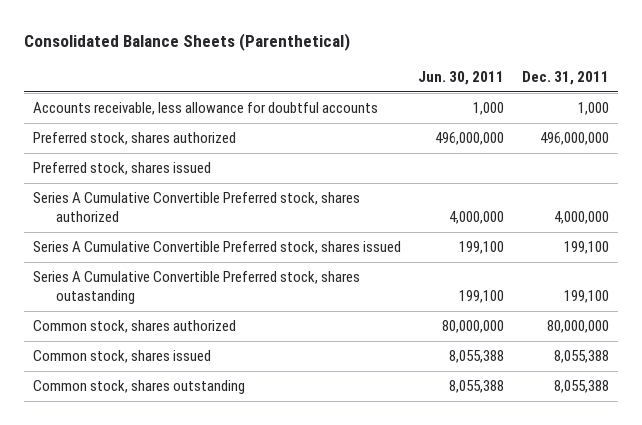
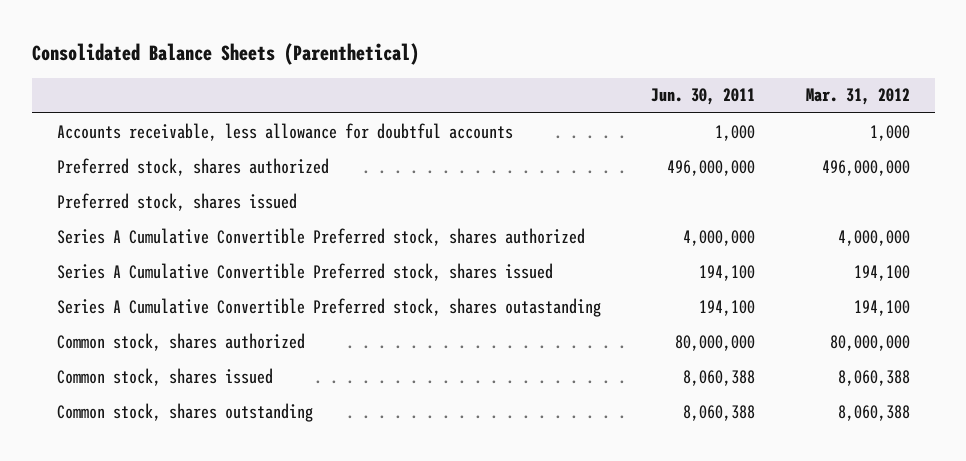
[522,71,610,86] Dec. 31, 2011 -> none
none -> [805,88,910,106] Mar. 31, 2012
[459,241,505,255] 199,100 -> [699,264,756,281] 194,100
[459,290,505,304] 199,100 -> [699,299,756,316] 194,100
[449,350,505,364] 8,055,388 -> [683,369,756,386] 8,060,388
[449,380,505,394] 8,055,388 -> [683,404,756,421] 8,060,388

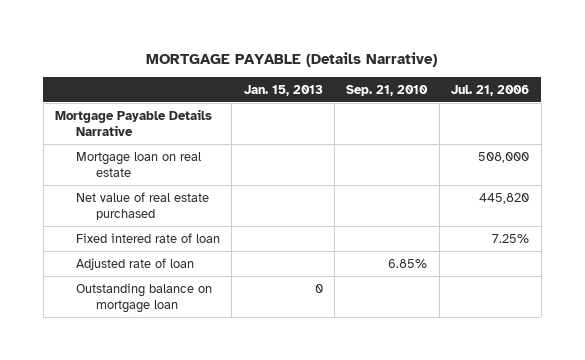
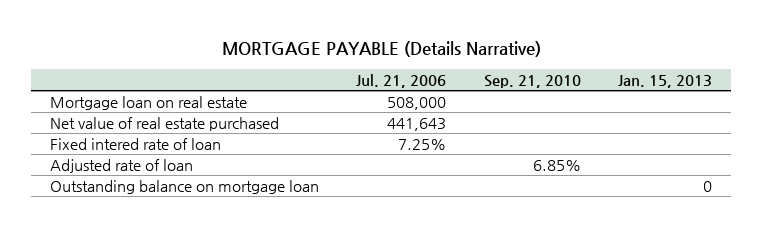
[55,109,213,136] Mortgage Payable Details Narrative -> none
[479,193,530,205] 445,820 -> [387,117,447,131] 441,643

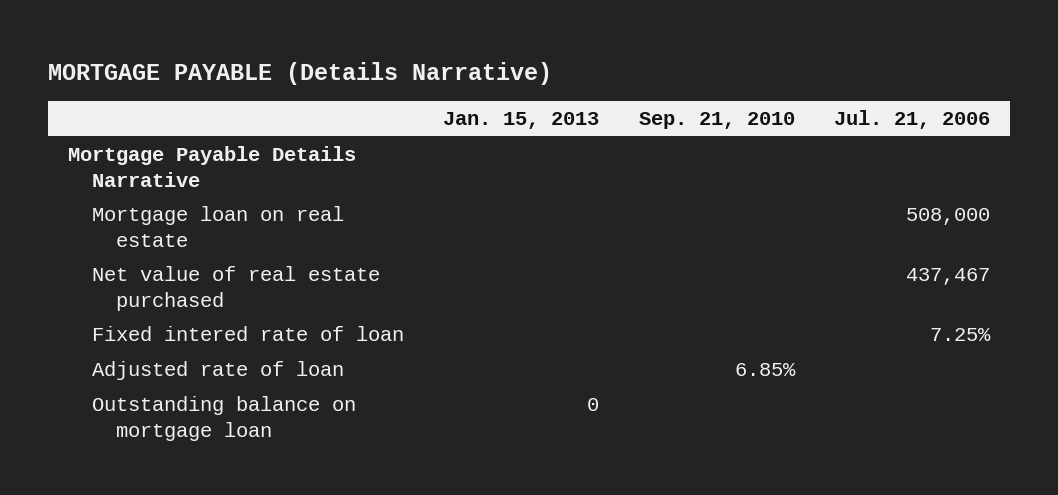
none -> [67,146,356,187] Mortgage Payable Details Narrative
[387,117,447,131] 441,643 -> [906,268,991,286] 437,467

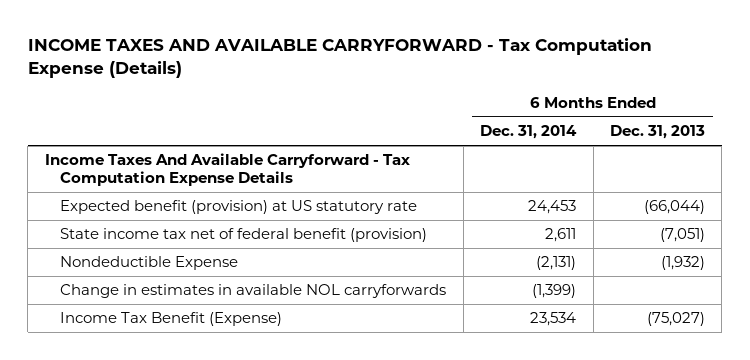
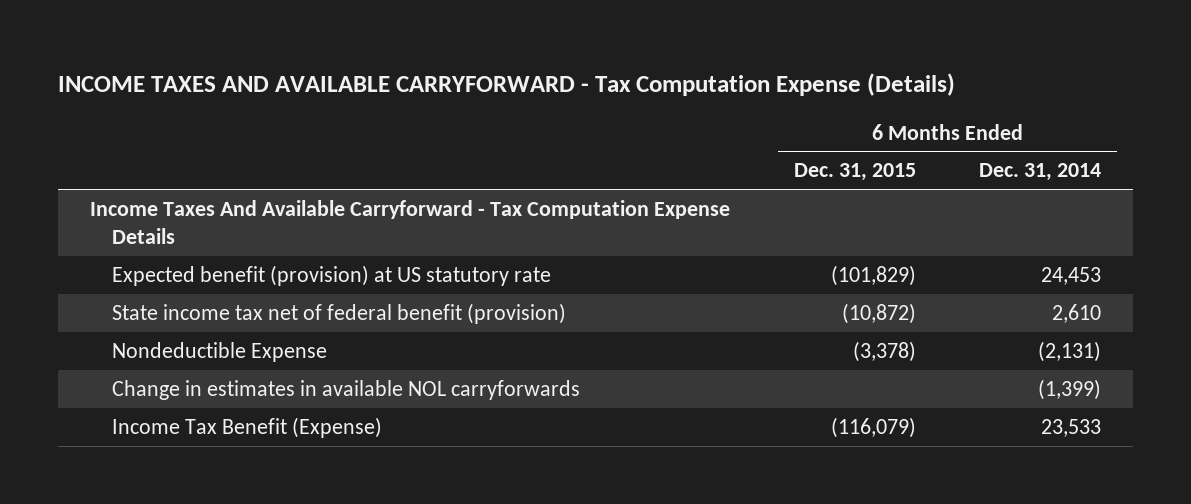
[610,125,706,140] Dec. 31, 2013 -> none
none -> [793,163,916,182] Dec. 31, 2015
[545,228,577,243] 2,611 -> [1052,304,1102,324] 2,610
[530,312,577,327] 23,534 -> [1041,419,1102,438] 23,533

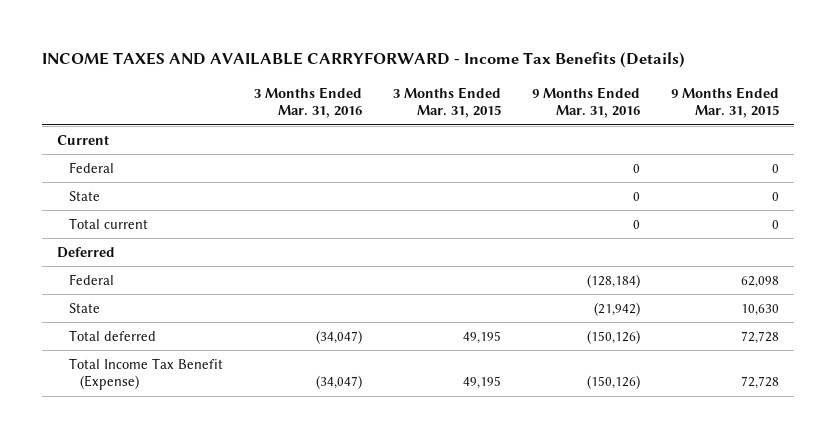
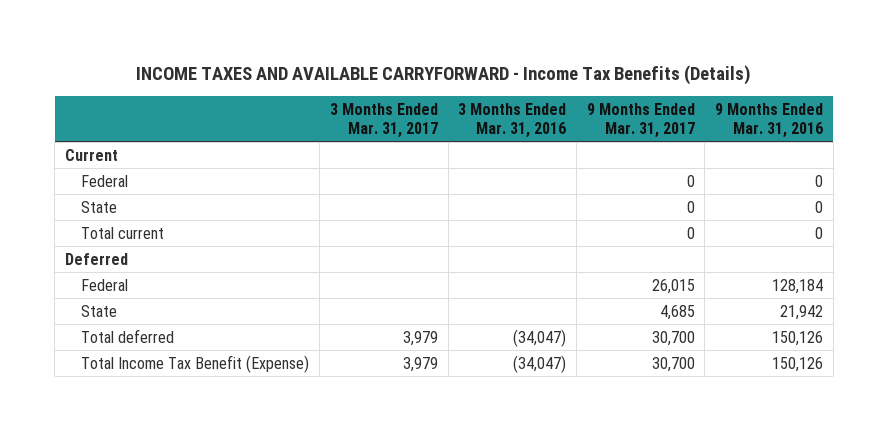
[392,86,501,119] 3 Months Ended Mar. 31, 2015 -> none
[670,86,779,119] 9 Months Ended Mar. 31, 2015 -> none
none -> [329,102,438,139] 3 Months Ended Mar. 31, 2017
none -> [586,102,695,139] 9 Months Ended Mar. 31, 2017
[586,273,640,288] (128,184) -> [772,278,824,294] 128,184
[593,301,640,316] (21,942) -> [780,304,824,320] 21,942
[586,329,640,344] (150,126) -> [772,330,824,346] 150,126
[586,375,640,390] (150,126) -> [772,356,824,372] 150,126

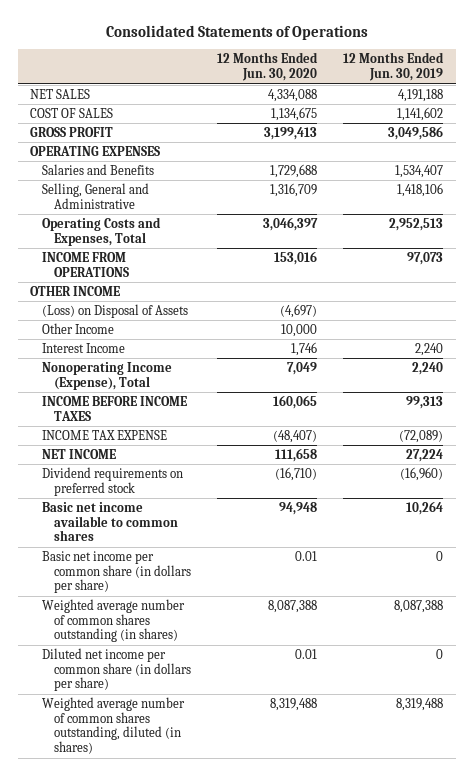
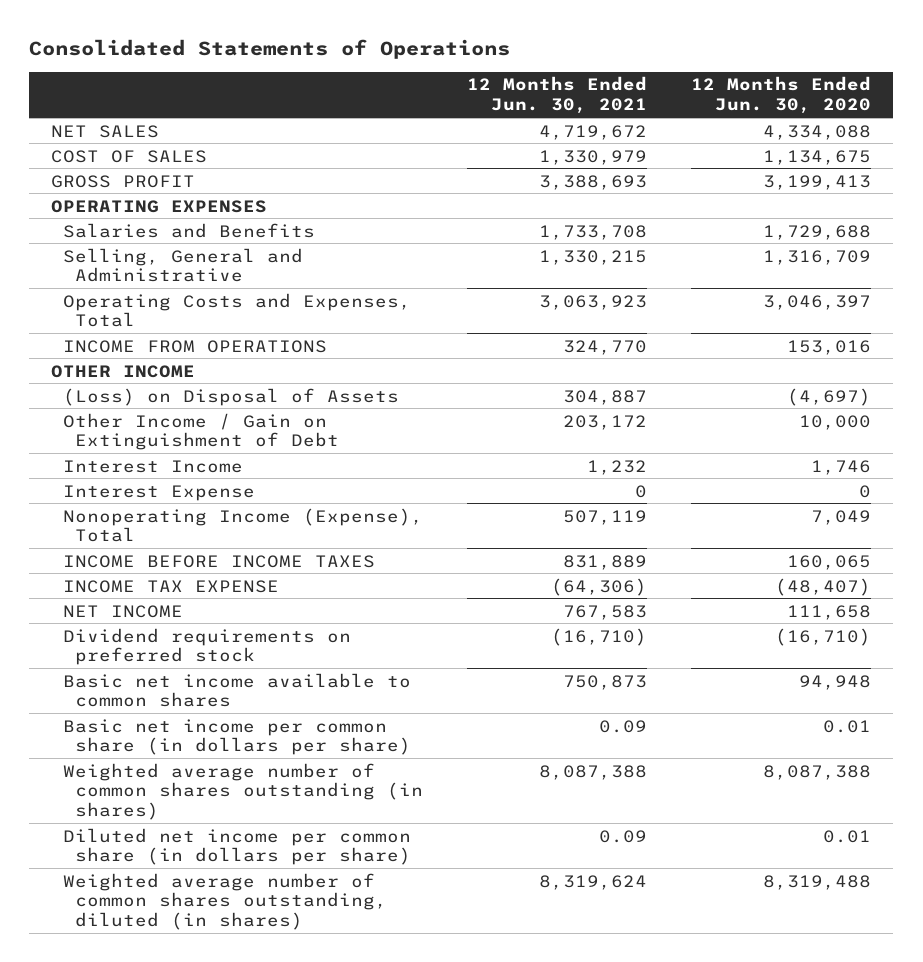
[342,52,444,82] 12 Months Ended Jun. 30, 2019 -> none
none -> [467,76,648,115] 12 Months Ended Jun. 30, 2021
[42,322,115,334] Other Income -> [63,412,339,451] Other Income / Gain on Extinguishment of Debt
none -> [63,484,256,501] Interest Expense

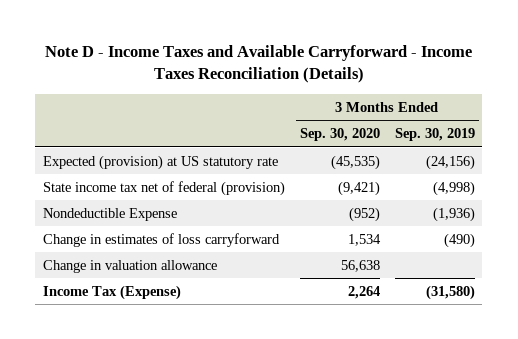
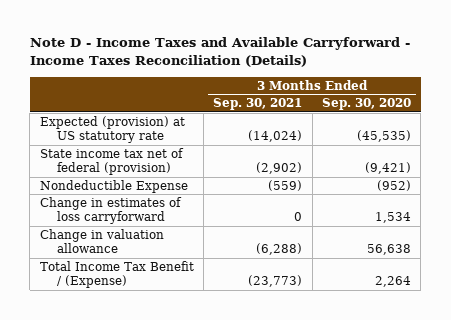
[394,128,475,142] Sep. 30, 2019 -> none
none -> [213,98,303,111] Sep. 30, 2021
[42,284,181,300] Income Tax (Expense) -> [39,260,194,289] Total Income Tax Benefit / (Expense)

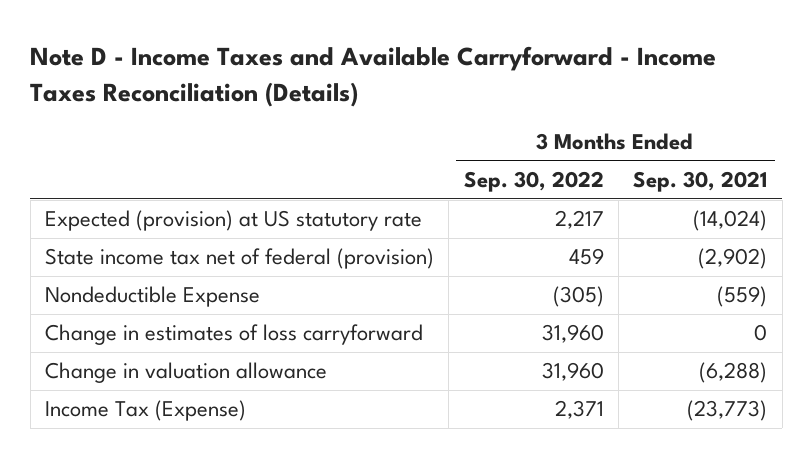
[322,98,412,111] Sep. 30, 2020 -> none
none -> [463,171,604,193] Sep. 30, 2022
[39,260,194,289] Total Income Tax Benefit / (Expense) -> [45,400,247,422] Income Tax (Expense)

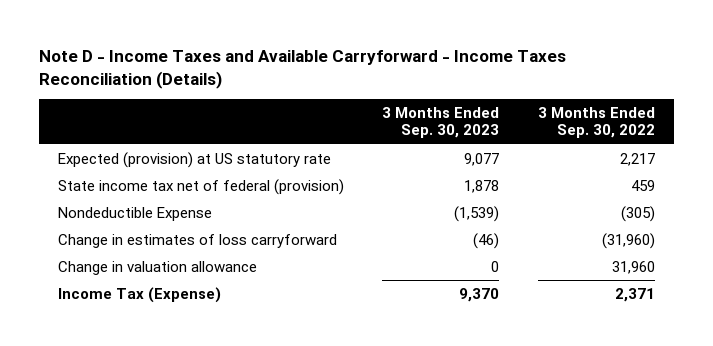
[633,171,768,193] Sep. 30, 2021 -> none
none -> [382,107,500,139] 3 Months Ended Sep. 30, 2023
[541,324,604,344] 31,960 -> [601,232,655,249] (31,960)

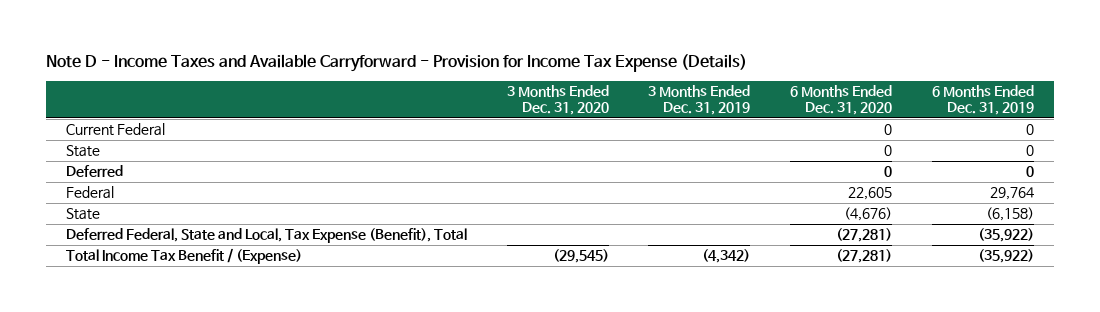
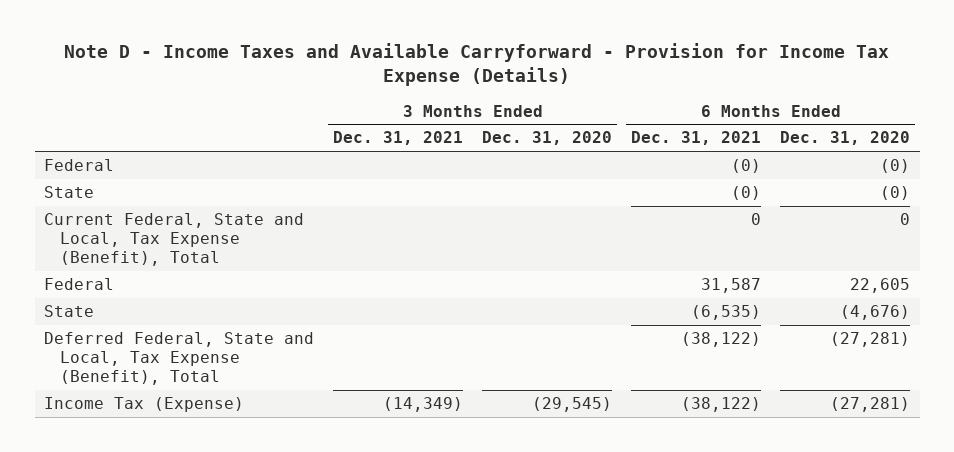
[648,84,751,116] 3 Months Ended Dec. 31, 2019 -> none
[931,84,1034,116] 6 Months Ended Dec. 31, 2019 -> none
none -> [333,131,464,146] Dec. 31, 2021
none -> [631,131,762,146] Dec. 31, 2021
[66,165,124,178] Deferred -> none
[66,123,166,137] Current Federal -> [44,159,115,172] Federal
[884,124,893,136] 0 -> [880,159,911,174] (0)
[884,145,893,157] 0 -> [880,186,911,201] (0)
none -> [44,213,305,266] Current Federal, State and Local, Tax Expense (Benefit), Total
[66,248,303,265] Total Income Tax Benefit / (Expense) -> [44,397,245,413] Income Tax (Expense)

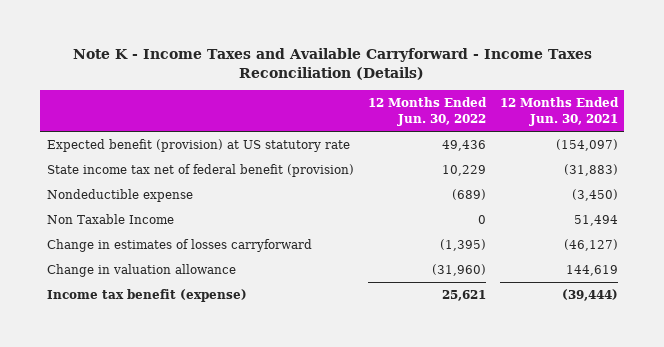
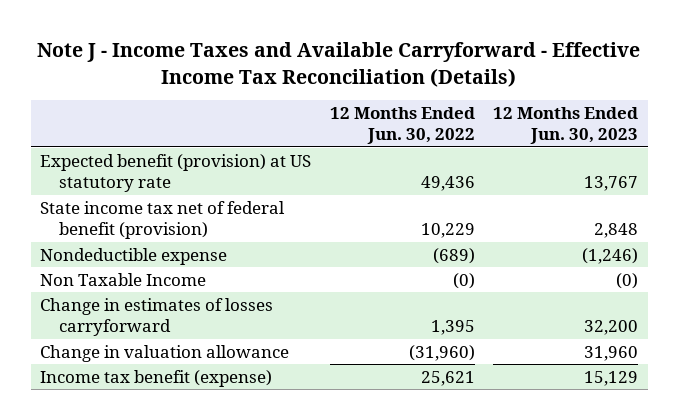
[73,47,593,80] Note K - Income Taxes and Available Carryforward - Income Taxes Reconciliation (Details) -> [37,42,641,87] Note J - Income Taxes and Available Carryforward - Effective Income Tax Reconciliation (Details)
[499,97,619,127] 12 Months Ended Jun. 30, 2021 -> none
none -> [493,107,639,145] 12 Months Ended Jun. 30, 2023
[477,215,486,225] 0 -> [452,272,475,289] (0)
[439,239,486,252] (1,395) -> [430,319,475,335] 1,395

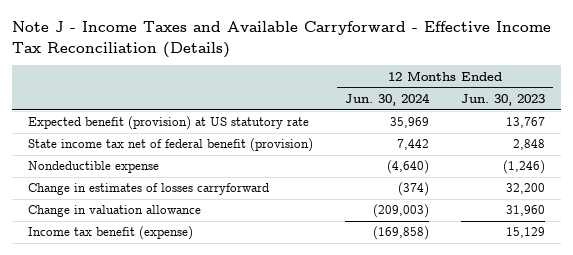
[329,107,475,145] 12 Months Ended Jun. 30, 2022 -> none
none -> [345,92,431,106] Jun. 30, 2024
[40,272,207,286] Non Taxable Income -> none

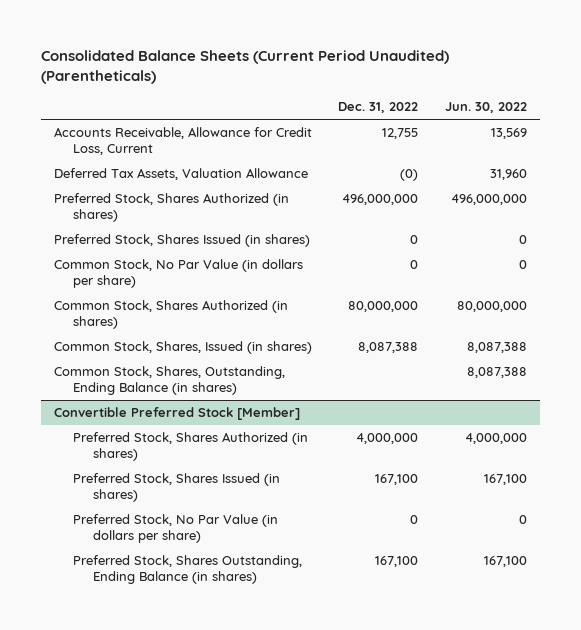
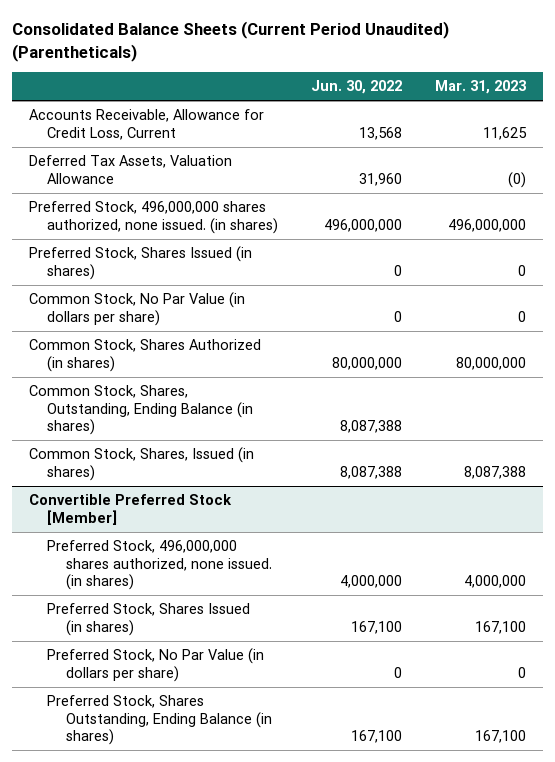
[338,102,419,114] Dec. 31, 2022 -> none
none -> [435,80,527,95] Mar. 31, 2023
[490,128,527,140] 13,569 -> [359,126,403,140] 13,568
[53,193,289,222] Preferred Stock, Shares Authorized (in shares) -> [28,201,279,234] Preferred Stock, 496,000,000 shares authorized, none issued. (in shares)
[53,341,312,355] Common Stock, Shares, Issued (in shares) -> [28,447,254,481] Common Stock, Shares, Issued (in shares)
[73,432,309,461] Preferred Stock, Shares Authorized (in shares) -> [47,540,272,591] Preferred Stock, 496,000,000 shares authorized, none issued. (in shares)

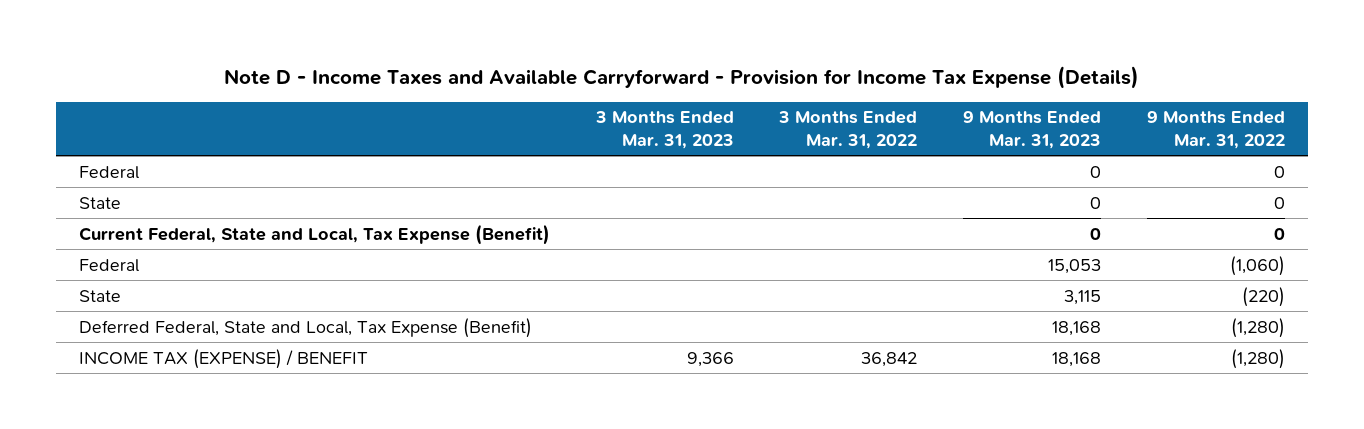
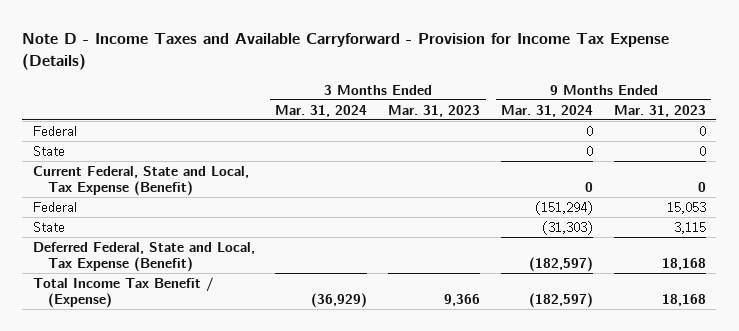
[778,111,918,149] 3 Months Ended Mar. 31, 2022 -> none
[1146,111,1285,149] 9 Months Ended Mar. 31, 2022 -> none
none -> [275,104,368,117] Mar. 31, 2024
none -> [501,104,594,117] Mar. 31, 2024
[78,348,368,369] INCOME TAX (EXPENSE) / BENEFIT -> [32,276,214,309] Total Income Tax Benefit / (Expense)

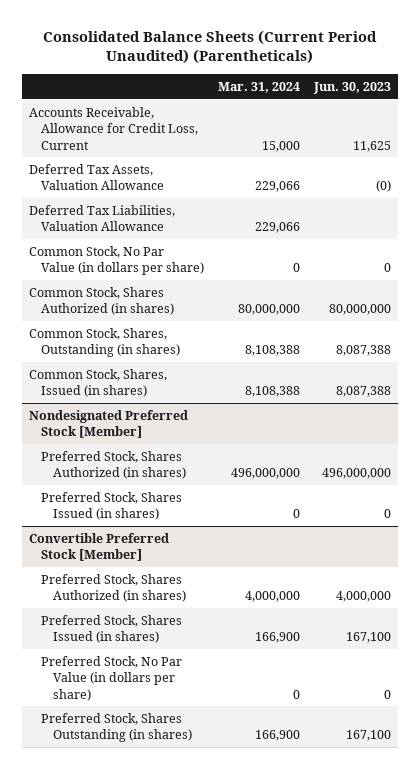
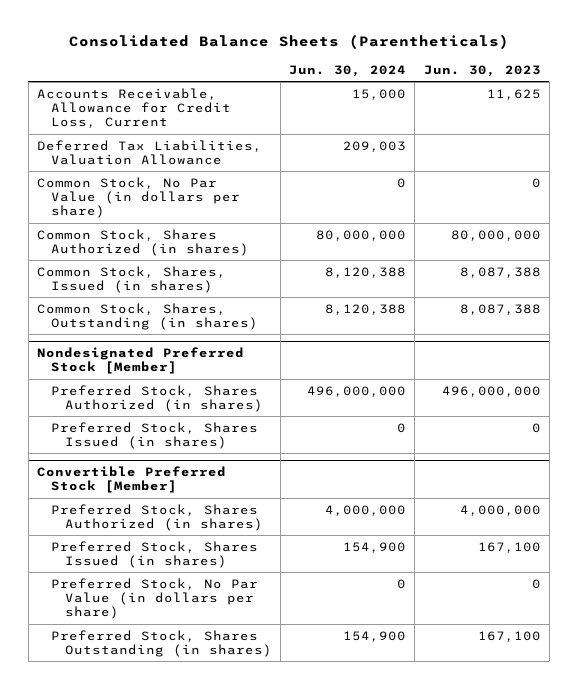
[43,29,378,65] Consolidated Balance Sheets (Current Period Unaudited) (Parentheticals) -> [68,34,509,50] Consolidated Balance Sheets (Parentheticals)
[218,81,301,93] Mar. 31, 2024 -> none
none -> [289,64,407,77] Jun. 30, 2024
[29,163,165,191] Deferred Tax Assets, Valuation Allowance -> none
[29,327,181,358] Common Stock, Shares, Outstanding (in shares) -> [36,302,258,331] Common Stock, Shares, Outstanding (in shares)

